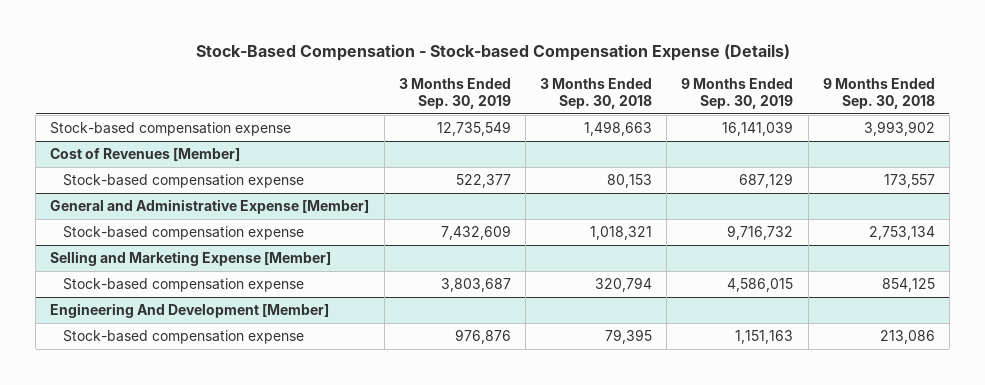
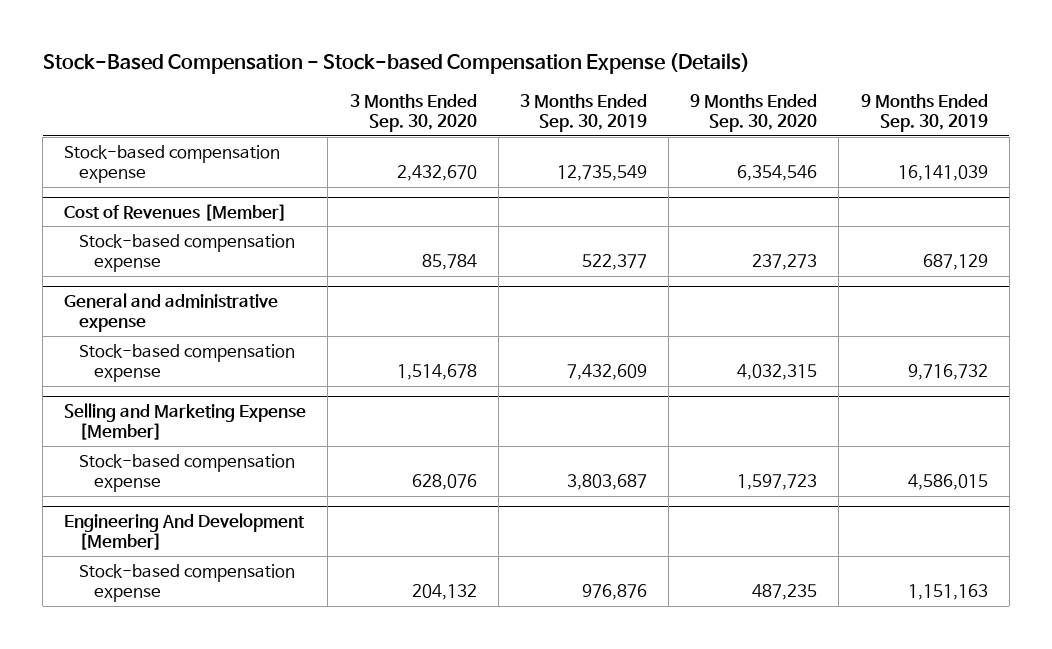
[540,77,653,110] 3 Months Ended Sep. 30, 2018 -> none
[822,77,935,110] 9 Months Ended Sep. 30, 2018 -> none
none -> [349,93,477,133] 3 Months Ended Sep. 30, 2020
none -> [690,93,818,133] 9 Months Ended Sep. 30, 2020
[50,198,370,214] General and Administrative Expense [Member] -> [64,292,279,333] General and administrative expense

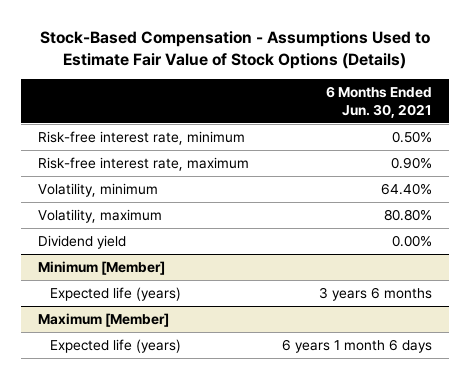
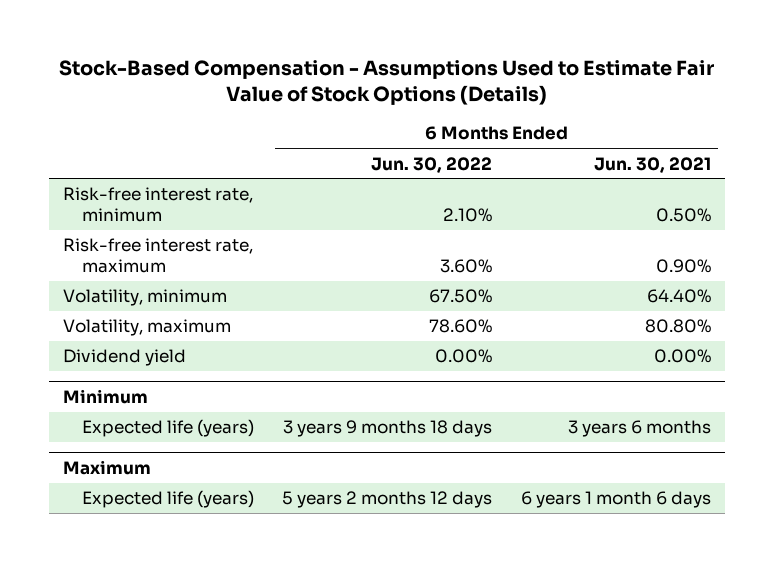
none -> [371,156,493,173] Jun. 30, 2022
[37,261,165,276] Minimum [Member] -> [63,388,149,404] Minimum
[37,313,169,328] Maximum [Member] -> [63,459,152,475] Maximum

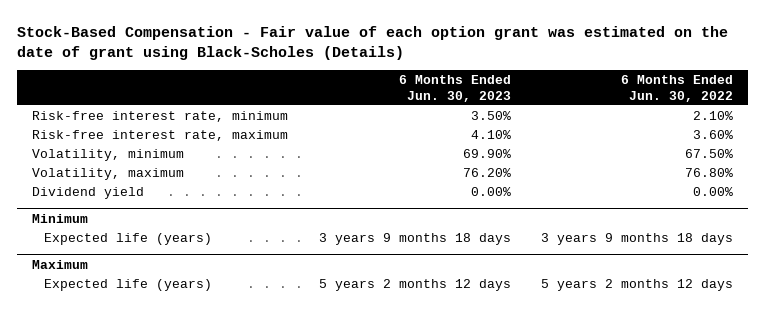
[58,60,714,106] Stock-Based Compensation - Assumptions Used to Estimate Fair Value of Stock Options (Details) -> [16,25,728,61] Stock-Based Compensation - Fair value of each option grant was estimated on the date of grant using Black-Scholes (Details)
[593,156,711,173] Jun. 30, 2021 -> none
none -> [398,74,511,102] 6 Months Ended Jun. 30, 2023
[429,319,493,334] 78.60% -> [685,167,734,177] 76.80%

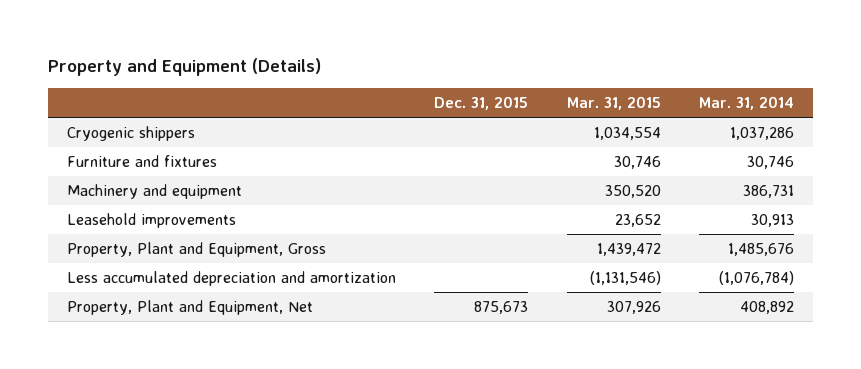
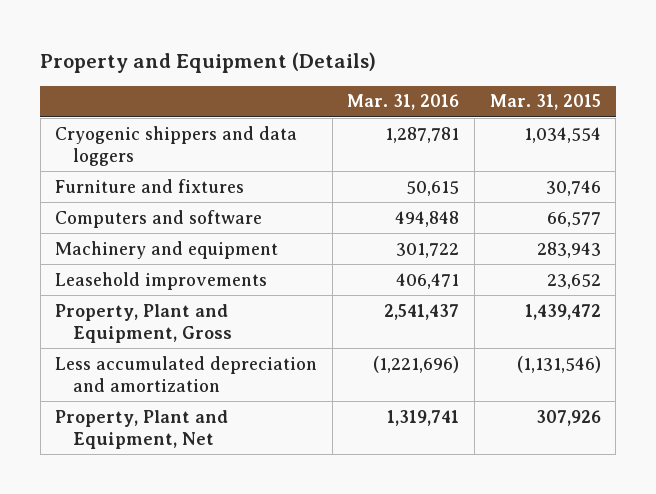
[434,96,529,111] Dec. 31, 2015 -> none
[698,96,794,111] Mar. 31, 2014 -> none
none -> [347,94,460,111] Mar. 31, 2016
[66,125,195,141] Cryogenic shippers -> [55,125,298,166] Cryogenic shippers and data loggers
none -> [55,209,263,228] Computers and software
[604,184,661,198] 350,520 -> [536,241,601,258] 283,943

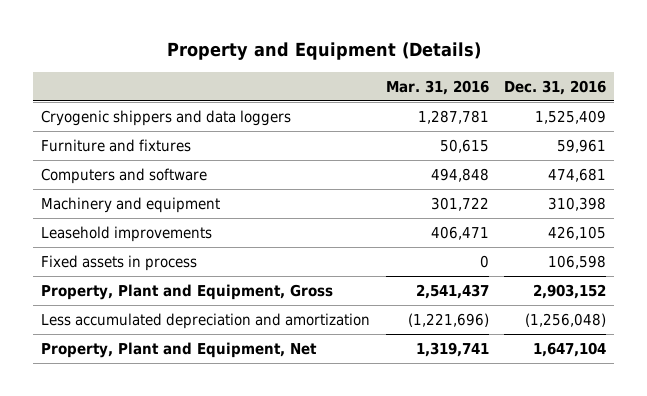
[489,94,601,111] Mar. 31, 2015 -> none
none -> [504,79,607,95] Dec. 31, 2016
none -> [40,255,197,272] Fixed assets in process

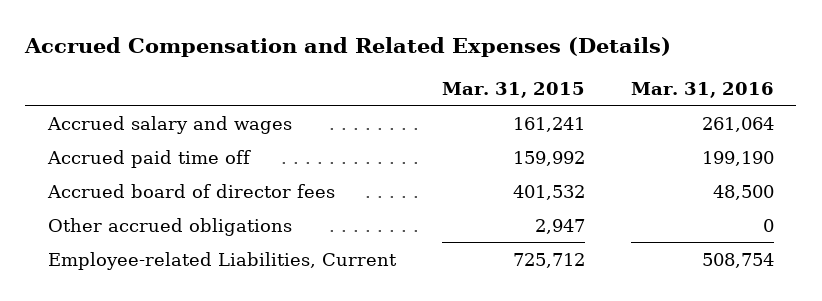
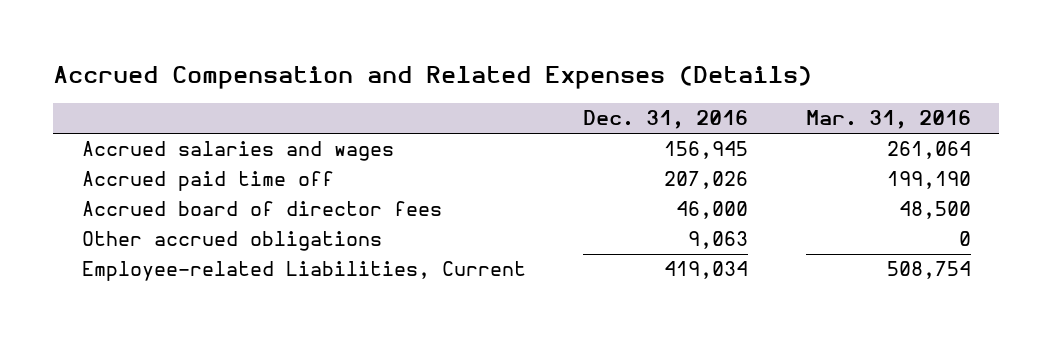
[441,81,585,98] Mar. 31, 2015 -> none
none -> [583,110,749,130] Dec. 31, 2016
[47,115,293,134] Accrued salary and wages -> [81,141,394,162] Accrued salaries and wages

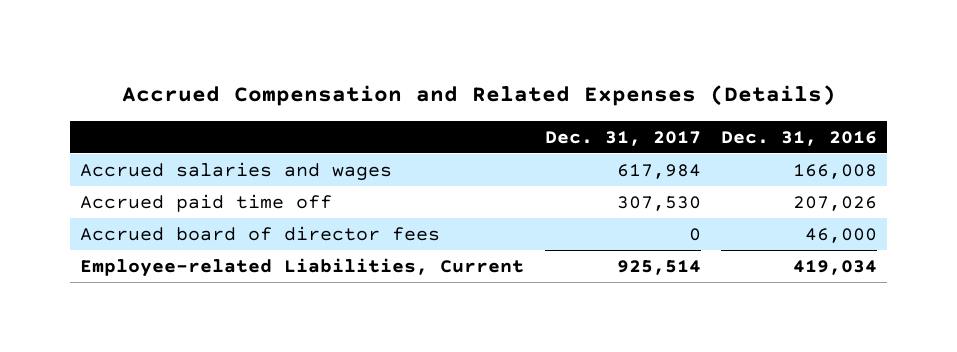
[805,110,971,130] Mar. 31, 2016 -> none
none -> [544,131,701,147] Dec. 31, 2017
[664,141,749,160] 156,945 -> [792,163,877,179] 166,008
[81,231,382,252] Other accrued obligations -> none

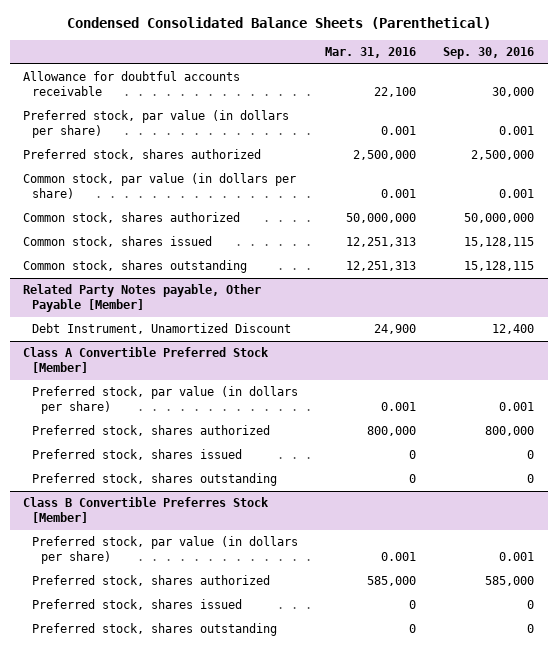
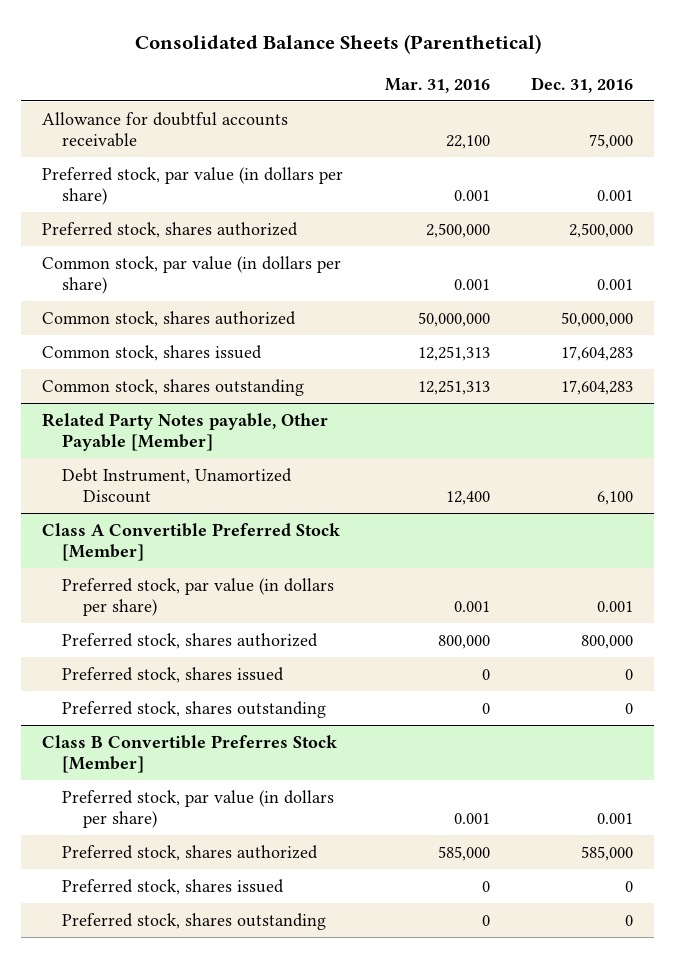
[66,17,491,30] Condensed Consolidated Balance Sheets (Parenthetical) -> [134,34,541,55] Consolidated Balance Sheets (Parenthetical)
[443,47,535,60] Sep. 30, 2016 -> none
none -> [531,76,634,93] Dec. 31, 2016
[374,324,417,335] 24,900 -> [445,491,490,506] 12,400

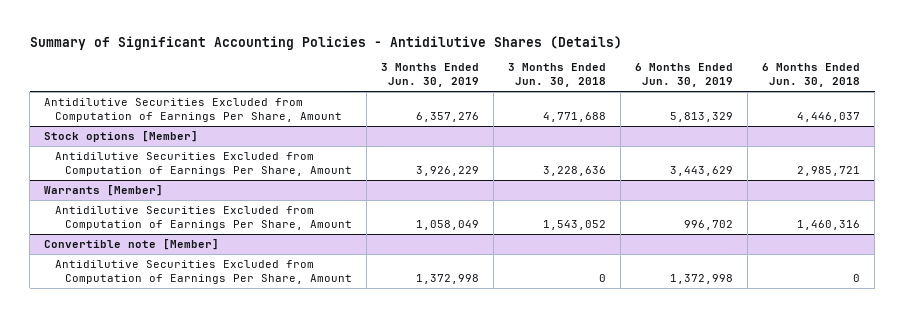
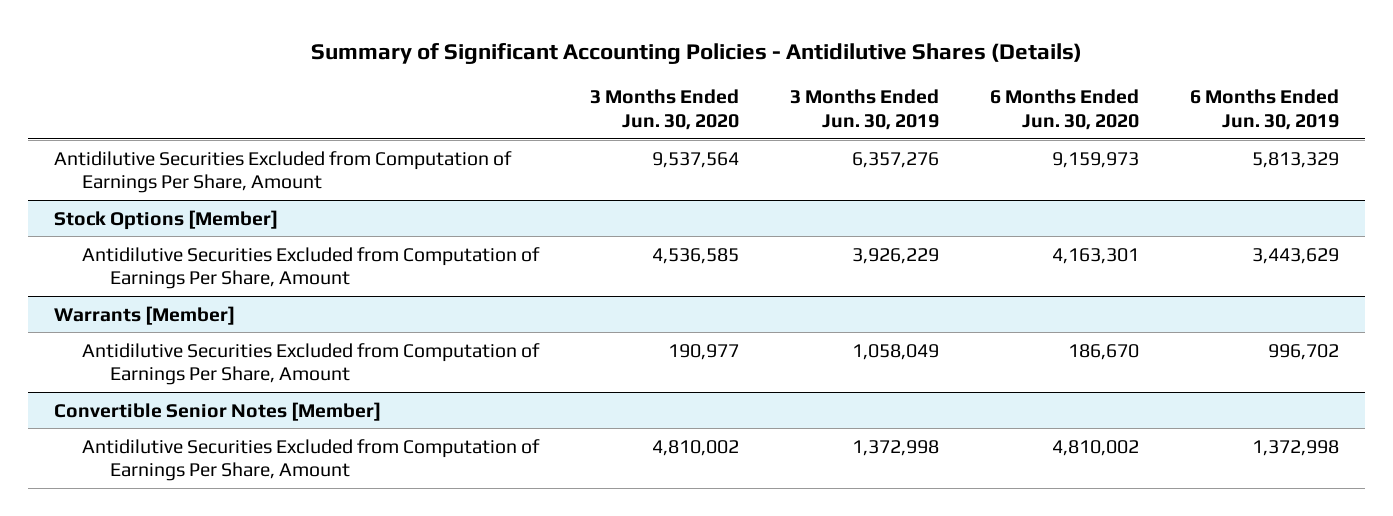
[508,63,607,88] 3 Months Ended Jun. 30, 2018 -> none
[762,63,861,88] 6 Months Ended Jun. 30, 2018 -> none
none -> [590,88,740,130] 3 Months Ended Jun. 30, 2020
none -> [990,88,1140,130] 6 Months Ended Jun. 30, 2020
[44,130,199,142] Stock options [Member] -> [53,209,278,230] Stock Options [Member]
[44,238,220,250] Convertible note [Member] -> none
none -> [53,401,381,421] Convertible Senior Notes [Member]

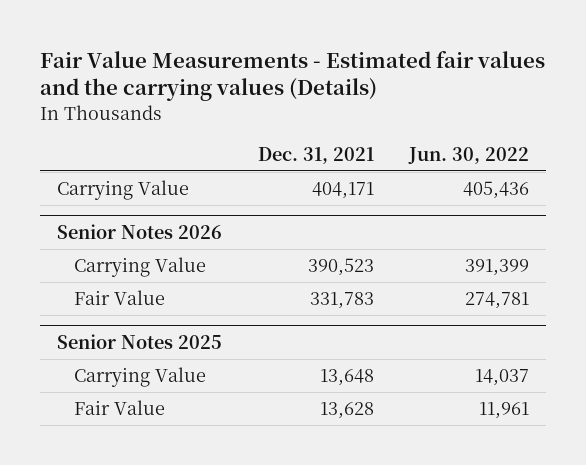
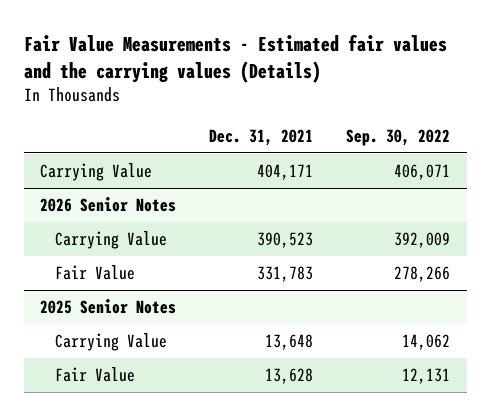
[407,146,529,164] Jun. 30, 2022 -> none
none -> [346,128,451,146] Sep. 30, 2022
[57,224,223,240] Senior Notes 2026 -> [40,197,177,213] 2026 Senior Notes
[57,334,223,350] Senior Notes 2025 -> [40,299,177,315] 2025 Senior Notes

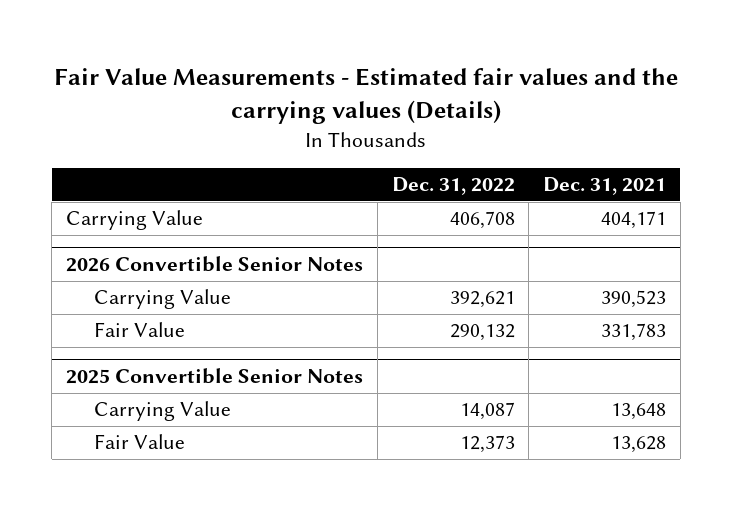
[346,128,451,146] Sep. 30, 2022 -> none
none -> [391,177,515,196] Dec. 31, 2022
[40,197,177,213] 2026 Senior Notes -> [66,256,364,273] 2026 Convertible Senior Notes
[40,299,177,315] 2025 Senior Notes -> [66,368,364,385] 2025 Convertible Senior Notes

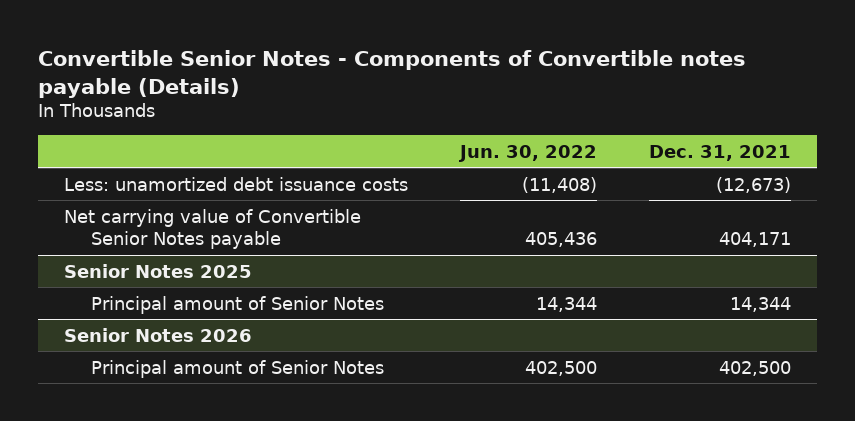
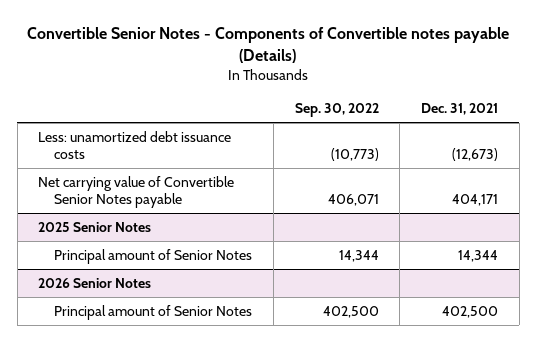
[458,144,598,162] Jun. 30, 2022 -> none
none -> [294,103,379,118] Sep. 30, 2022
[64,263,253,278] Senior Notes 2025 -> [38,221,152,232] 2025 Senior Notes
[64,327,253,342] Senior Notes 2026 -> [38,277,152,288] 2026 Senior Notes

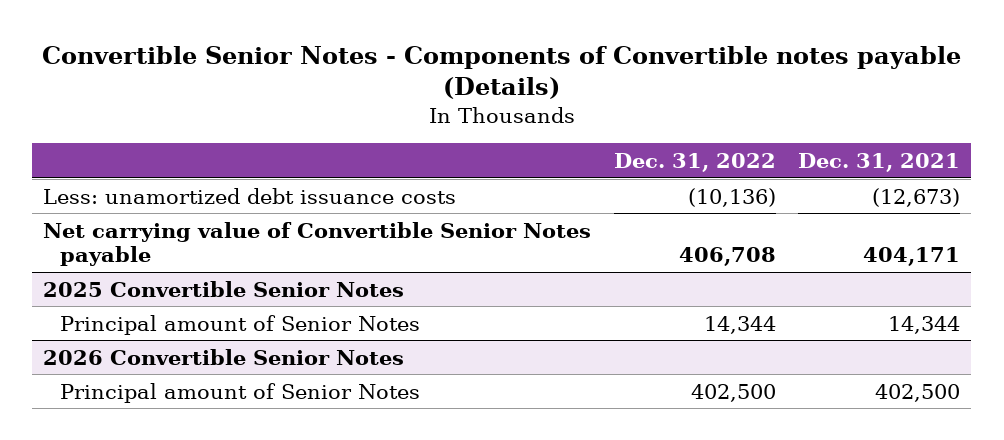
[294,103,379,118] Sep. 30, 2022 -> none
none -> [613,152,776,172] Dec. 31, 2022
[38,221,152,232] 2025 Senior Notes -> [43,280,405,297] 2025 Convertible Senior Notes
[38,277,152,288] 2026 Senior Notes -> [43,348,405,365] 2026 Convertible Senior Notes

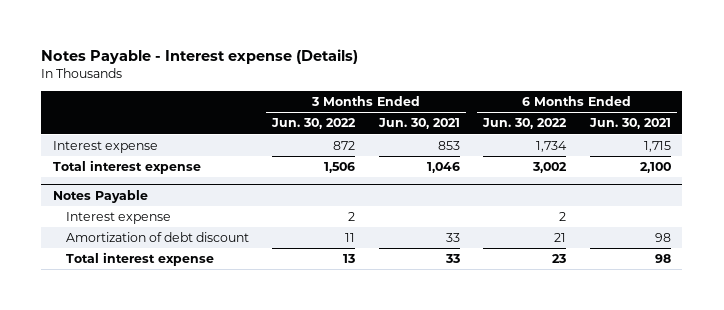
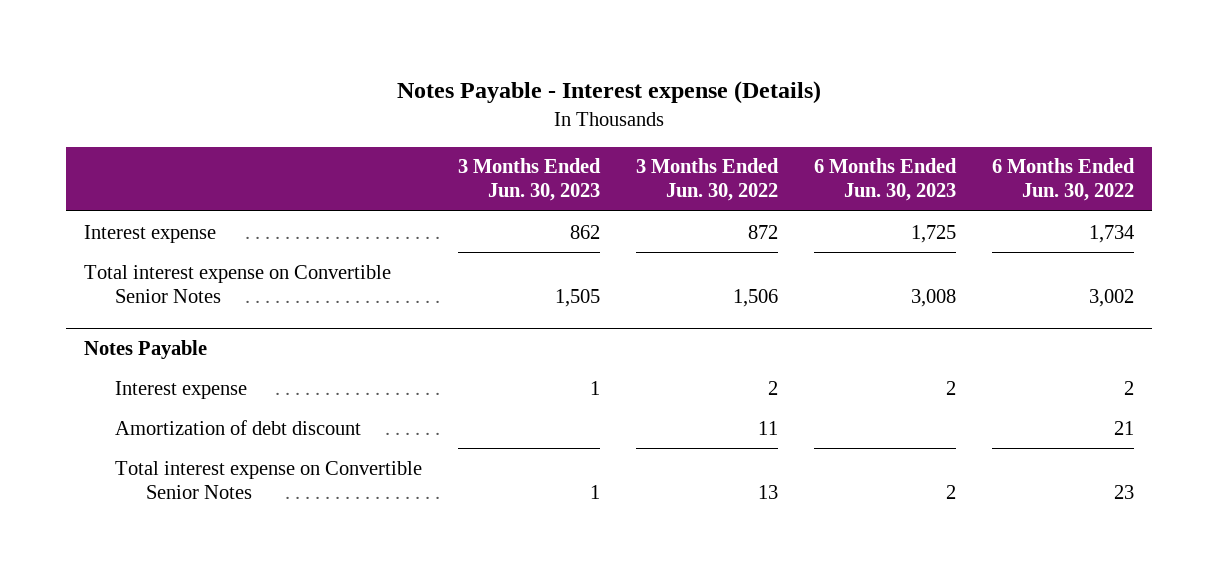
[377,118,460,130] Jun. 30, 2021 -> none
[588,118,671,130] Jun. 30, 2021 -> none
none -> [458,158,602,202] 3 Months Ended Jun. 30, 2023
none -> [814,158,958,202] 6 Months Ended Jun. 30, 2023
[52,160,201,175] Total interest expense -> [83,264,391,303] Total interest expense on Convertible Senior Notes
[65,252,214,267] Total interest expense -> [115,460,423,499] Total interest expense on Convertible Senior Notes

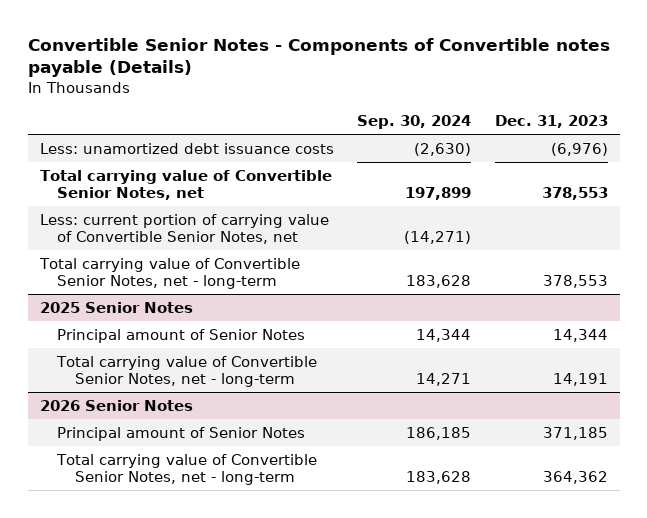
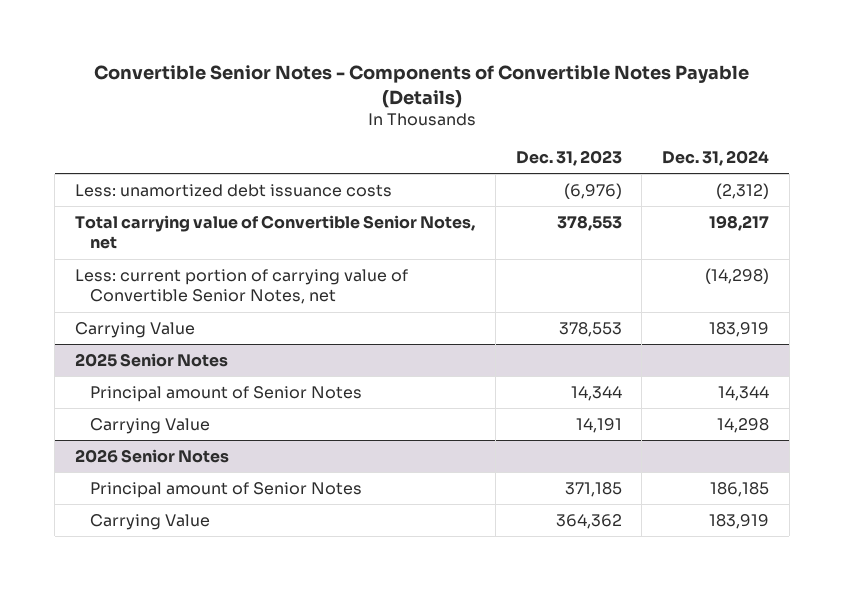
[27,37,610,78] Convertible Senior Notes - Components of Convertible notes payable (Details) -> [94,65,750,108] Convertible Senior Notes - Components of Convertible Notes Payable (Details)
[357,115,472,130] Sep. 30, 2024 -> none
none -> [662,149,770,166] Dec. 31, 2024
[38,257,300,289] Total carrying value of Convertible Senior Notes, net - long-term -> [75,321,196,338] Carrying Value
[56,355,318,387] Total carrying value of Convertible Senior Notes, net - long-term -> [90,417,211,434] Carrying Value
[56,453,318,485] Total carrying value of Convertible Senior Notes, net - long-term -> [90,513,211,530] Carrying Value

